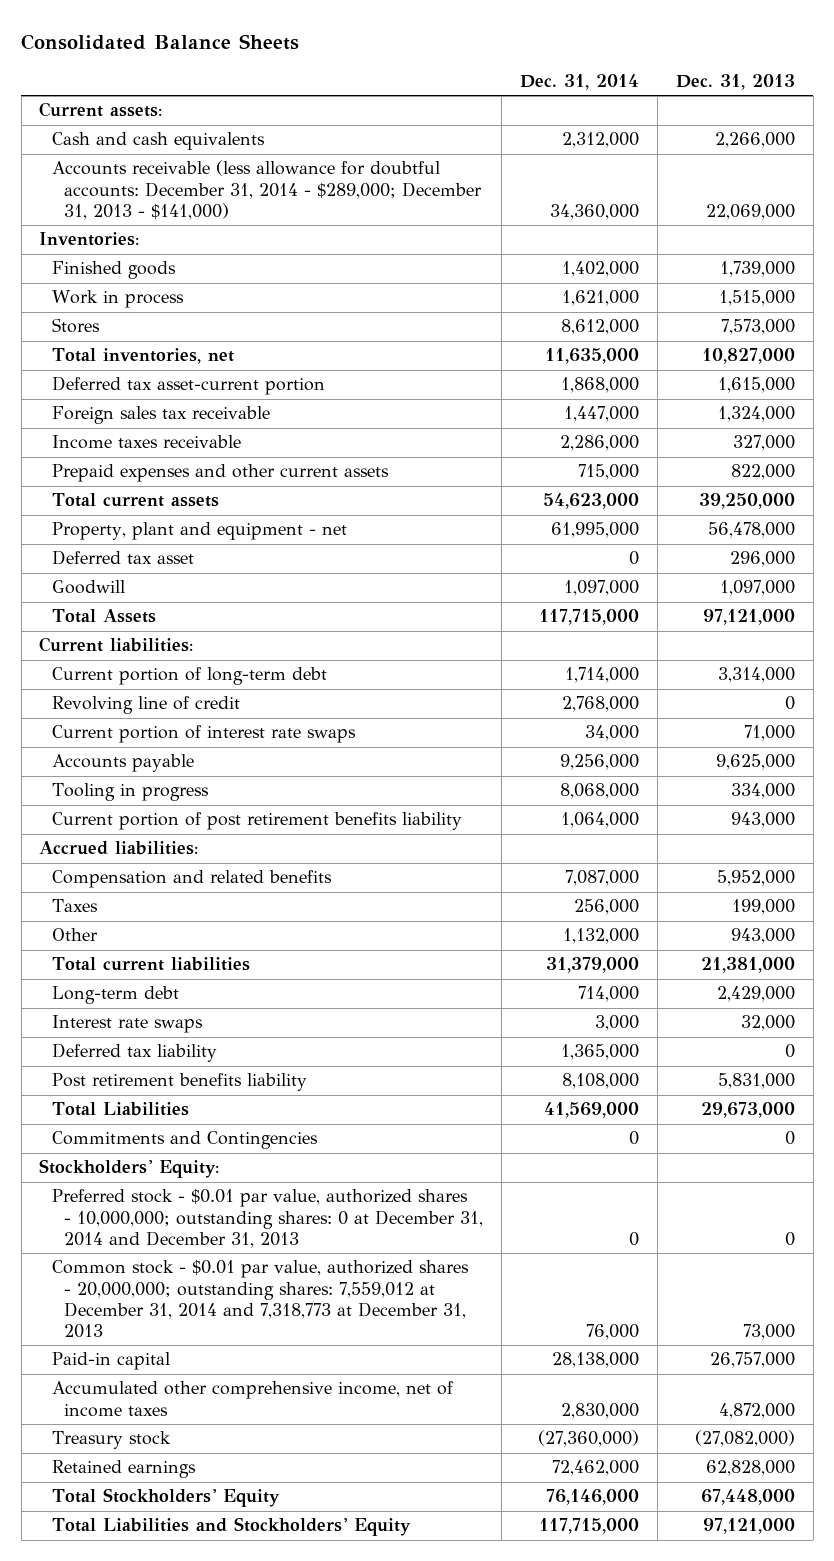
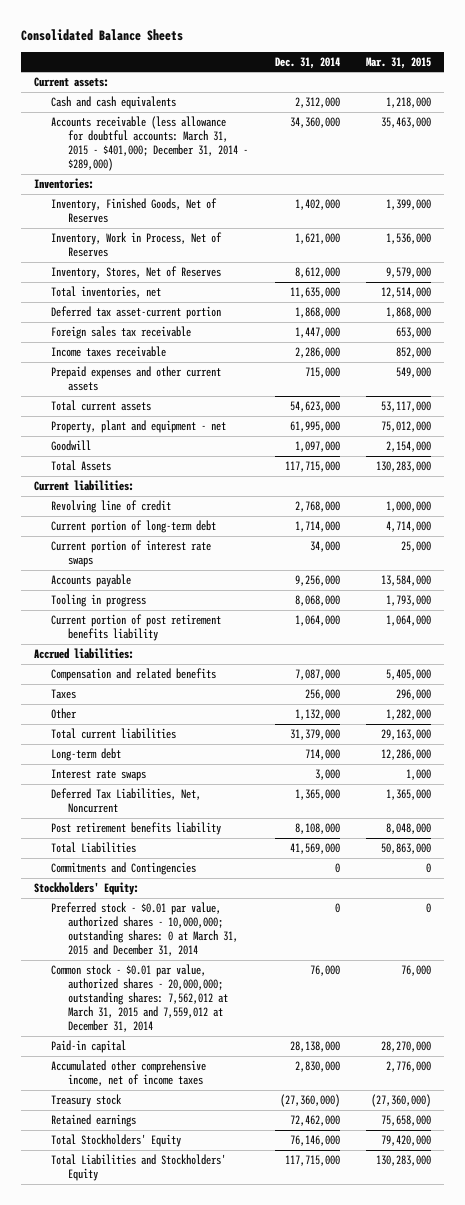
[675,73,795,90] Dec. 31, 2013 -> none
none -> [365,56,431,69] Mar. 31, 2015
[51,160,483,220] Accounts receivable (less allowance for doubtful accounts: December 31, 2014 - $289,000; December 31, 2013 - $141,000) -> [51,115,249,172] Accounts receivable (less allowance for doubtful accounts: March 31, 2015 - $401,000; December 31, 2014 - $289,000)
[51,261,176,280] Finished goods -> [51,197,218,224] Inventory, Finished Goods, Net of Reserves
[51,290,184,309] Work in process -> [51,231,223,258] Inventory, Work in Process, Net of Reserves
[51,318,100,334] Stores -> [51,265,222,279] Inventory, Stores, Net of Reserves
[51,550,194,566] Deferred tax asset -> none
[51,667,327,686] Current portion of long-term debt -> [51,519,217,533] Current portion of long-term debt
[51,1043,217,1063] Deferred tax liability -> [51,787,202,814] Deferred Tax Liabilities, Net, Noncurrent
[51,1189,484,1248] Preferred stock - $0.01 par value, authorized shares - 10,000,000; outstanding shares: 0 at December 31, 2014 and December 31, 2013 -> [51,901,239,957] Preferred stock - $0.01 par value, authorized shares - 10,000,000; outstanding shares: 0 at March 31, 2015 and December 31, 2014
[51,1260,469,1338] Common stock - $0.01 par value, authorized shares - 20,000,000; outstanding shares: 7,559,012 at December 31, 2014 and 7,318,773 at December 31, 2013 -> [51,963,229,1033] Common stock - $0.01 par value, authorized shares - 20,000,000; outstanding shares: 7,562,012 at March 31, 2015 and 7,559,012 at December 31, 2014

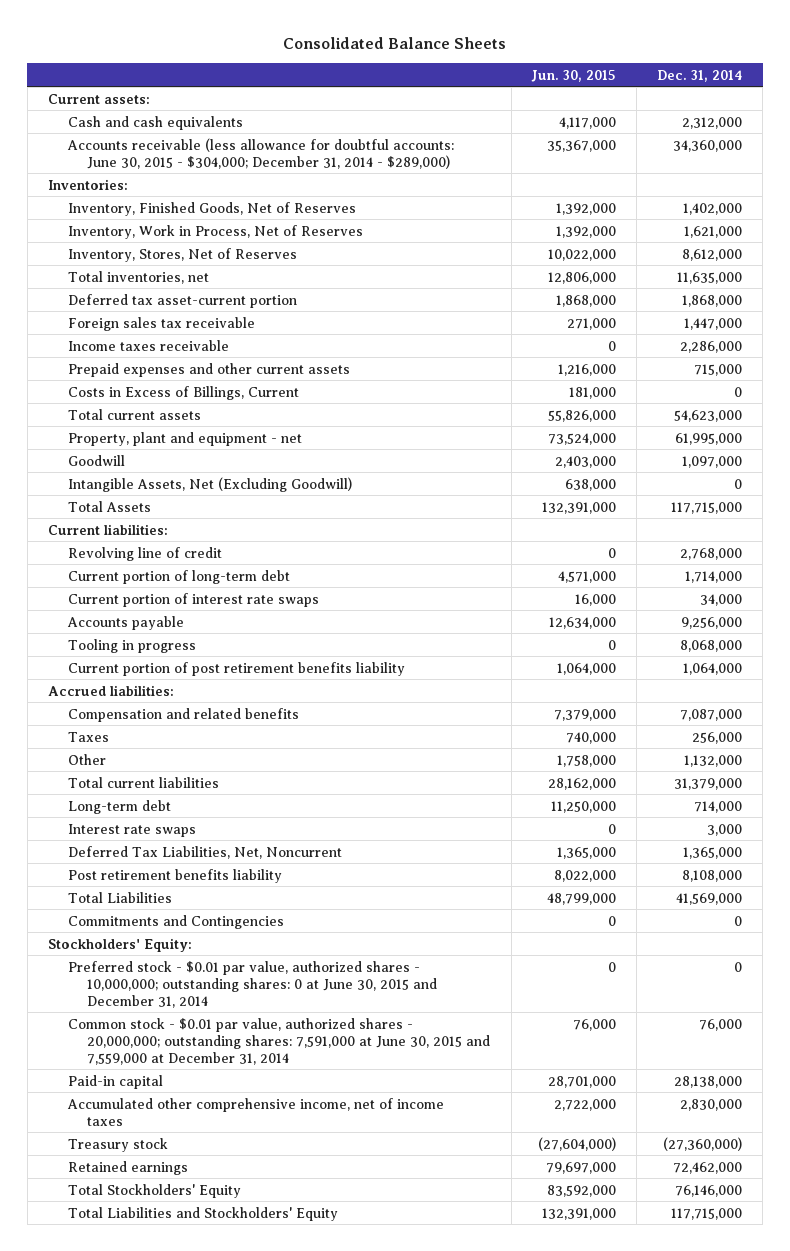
[365,56,431,69] Mar. 31, 2015 -> none
none -> [530,69,616,82] Jun. 30, 2015
[51,115,249,172] Accounts receivable (less allowance for doubtful accounts: March 31, 2015 - $401,000; December 31, 2014 - $289,000) -> [66,137,454,169] Accounts receivable (less allowance for doubtful accounts: June 30, 2015 - $304,000; December 31, 2014 - $289,000)
none -> [67,385,299,400] Costs in Excess of Billings, Current
none -> [67,476,352,492] Intangible Assets, Net (Excluding Goodwill)
[51,901,239,957] Preferred stock - $0.01 par value, authorized shares - 10,000,000; outstanding shares: 0 at March 31, 2015 and December 31, 2014 -> [67,960,438,1008] Preferred stock - $0.01 par value, authorized shares - 10,000,000; outstanding shares: 0 at June 30, 2015 and December 31, 2014
[51,963,229,1033] Common stock - $0.01 par value, authorized shares - 20,000,000; outstanding shares: 7,562,012 at March 31, 2015 and 7,559,012 at December 31, 2014 -> [67,1017,491,1065] Common stock - $0.01 par value, authorized shares - 20,000,000; outstanding shares: 7,591,000 at June 30, 2015 and 7,559,000 at December 31, 2014

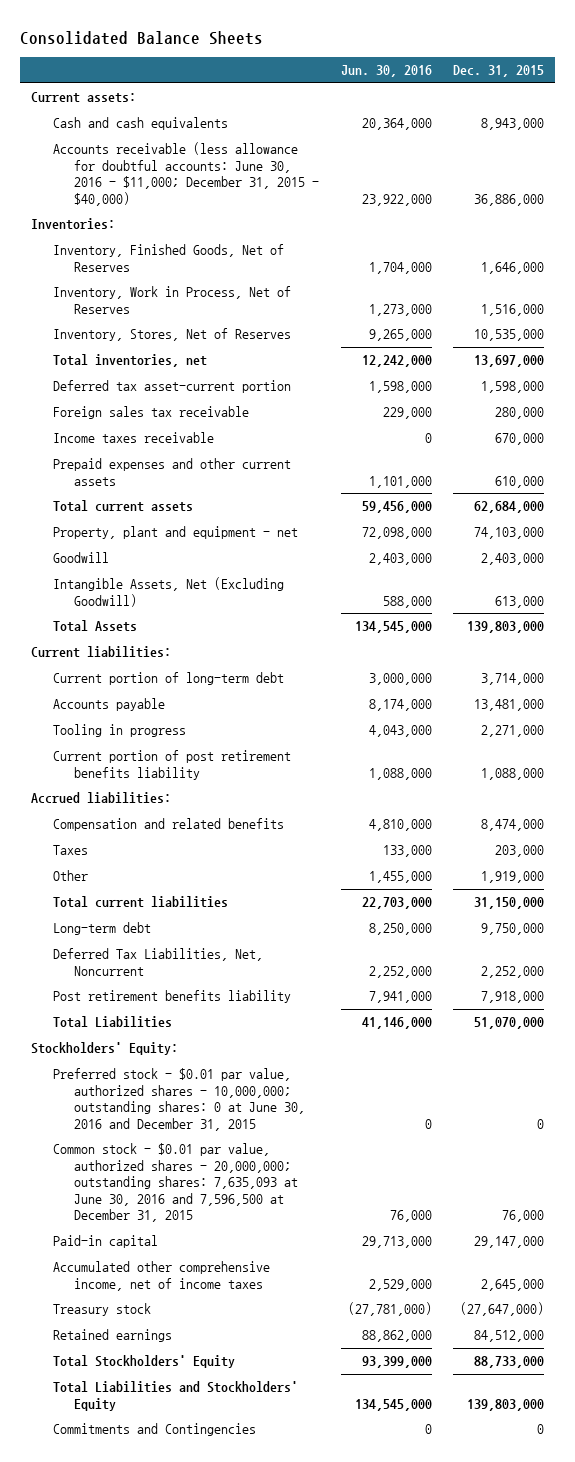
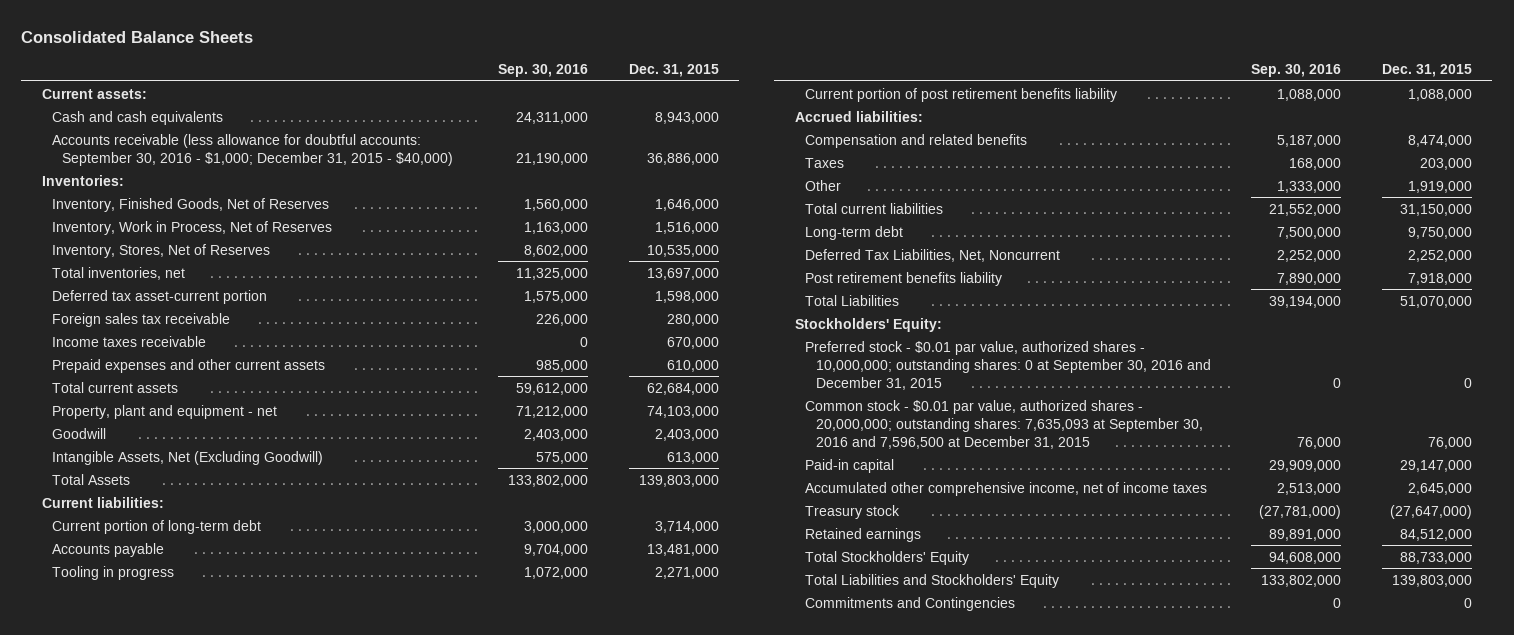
[340,65,432,78] Jun. 30, 2016 -> none
none -> [498,63,589,77] Sep. 30, 2016
[52,142,320,206] Accounts receivable (less allowance for doubtful accounts: June 30, 2016 - $11,000; December 31, 2015 - $40,000) -> [52,133,454,166] Accounts receivable (less allowance for doubtful accounts: September 30, 2016 - $1,000; December 31, 2015 - $40,000)
[52,1068,306,1131] Preferred stock - $0.01 par value, authorized shares - 10,000,000; outstanding shares: 0 at June 30, 2016 and December 31, 2015 -> [805,340,1211,390] Preferred stock - $0.01 par value, authorized shares - 10,000,000; outstanding shares: 0 at September 30, 2016 and December 31, 2015
[52,1143,299,1223] Common stock - $0.01 par value, authorized shares - 20,000,000; outstanding shares: 7,635,093 at June 30, 2016 and 7,596,500 at December 31, 2015 -> [805,399,1203,449] Common stock - $0.01 par value, authorized shares - 20,000,000; outstanding shares: 7,635,093 at September 30, 2016 and 7,596,500 at December 31, 2015

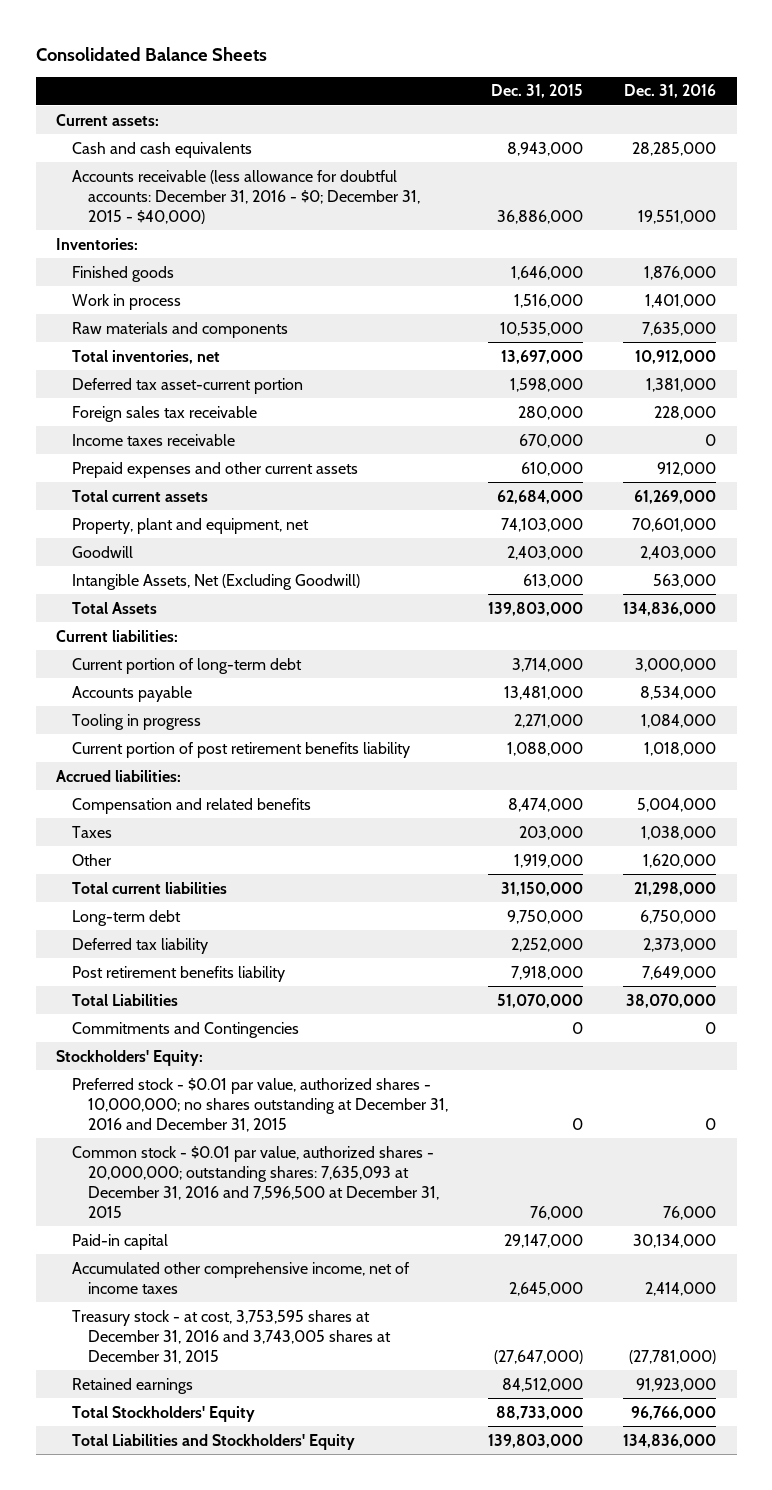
[498,63,589,77] Sep. 30, 2016 -> none
none -> [624,84,717,99] Dec. 31, 2016
[52,133,454,166] Accounts receivable (less allowance for doubtful accounts: September 30, 2016 - $1,000; December 31, 2015 - $40,000) -> [71,169,420,224] Accounts receivable (less allowance for doubtful accounts: December 31, 2016 - $0; December 31, 2015 - $40,000)
[52,197,330,212] Inventory, Finished Goods, Net of Reserves -> [71,265,174,282] Finished goods
[52,220,333,235] Inventory, Work in Process, Net of Reserves -> [71,293,181,310] Work in process
[52,243,271,258] Inventory, Stores, Net of Reserves -> [71,321,288,338] Raw materials and components
[52,404,278,419] Property, plant and equipment - net -> [71,517,309,534] Property, plant and equipment, net
[805,248,1061,262] Deferred Tax Liabilities, Net, Noncurrent -> [71,937,208,954] Deferred tax liability
[805,596,1016,611] Commitments and Contingencies -> [71,1021,299,1038] Commitments and Contingencies
[805,340,1211,390] Preferred stock - $0.01 par value, authorized shares - 10,000,000; outstanding shares: 0 at September 30, 2016 and December 31, 2015 -> [71,1077,448,1132] Preferred stock - $0.01 par value, authorized shares - 10,000,000; no shares outstanding at December 31, 2016 and December 31, 2015
[805,399,1203,449] Common stock - $0.01 par value, authorized shares - 20,000,000; outstanding shares: 7,635,093 at September 30, 2016 and 7,596,500 at December 31, 2015 -> [71,1145,439,1218] Common stock - $0.01 par value, authorized shares - 20,000,000; outstanding shares: 7,635,093 at December 31, 2016 and 7,596,500 at December 31, 2015
[805,504,901,519] Treasury stock -> [71,1309,391,1364] Treasury stock - at cost, 3,753,595 shares at December 31, 2016 and 3,743,005 shares at December 31, 2015

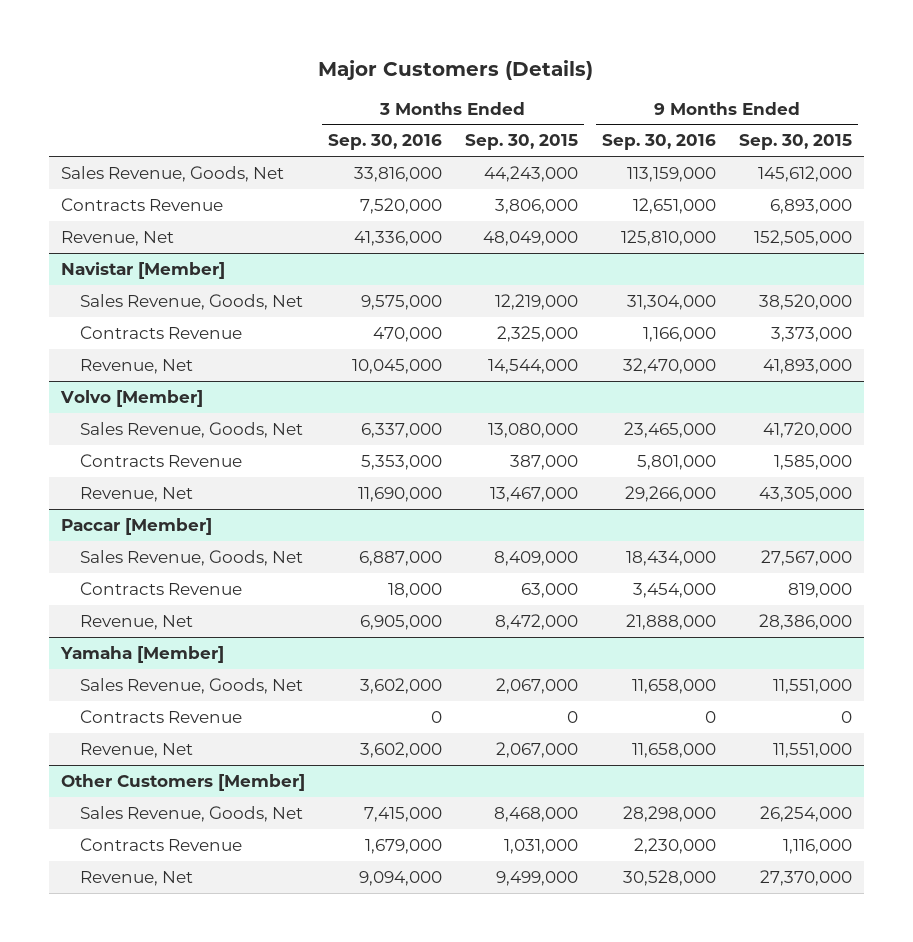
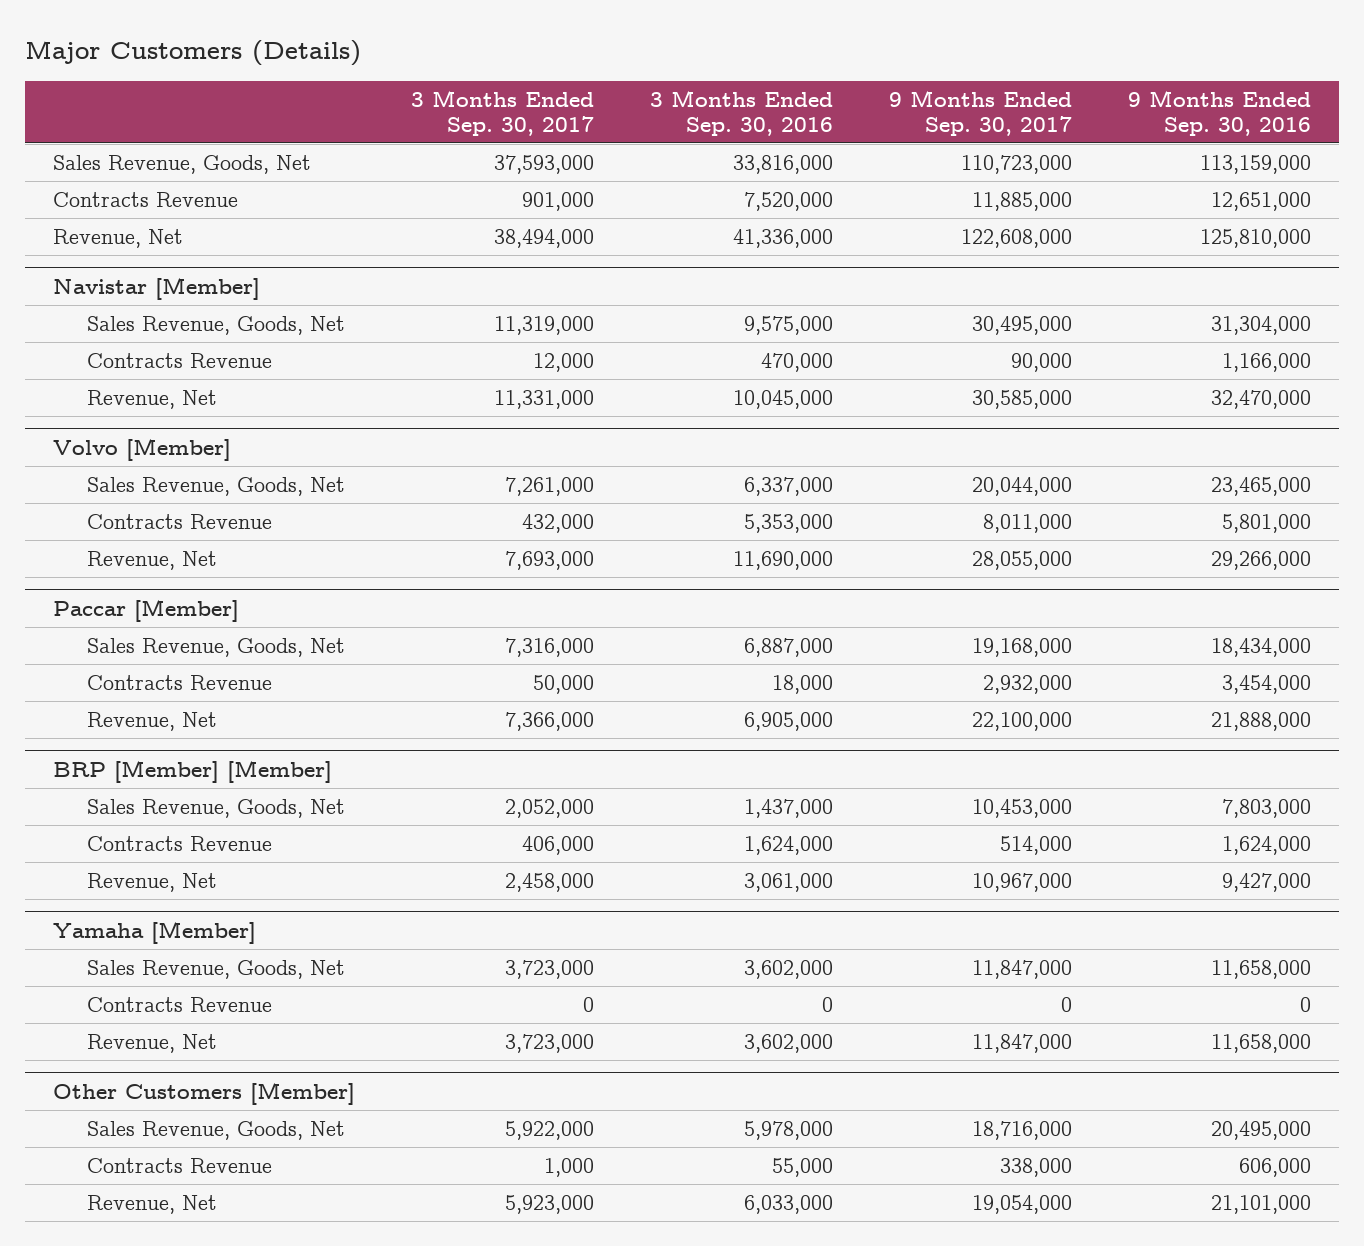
[465,134,579,151] Sep. 30, 2015 -> none
[739,134,853,151] Sep. 30, 2015 -> none
none -> [411,89,595,136] 3 Months Ended Sep. 30, 2017
none -> [889,89,1073,136] 9 Months Ended Sep. 30, 2017
none -> [53,759,333,783] BRP [Member] [Member]
none -> [87,798,346,818] Sales Revenue, Goods, Net
none -> [87,835,273,851] Contracts Revenue
none -> [87,872,218,892] Revenue, Net
[364,806,443,822] 7,415,000 -> [744,1120,834,1140] 5,978,000
[622,805,716,822] 28,298,000 -> [1210,1120,1311,1140] 20,495,000
[365,838,443,854] 1,679,000 -> [772,1157,834,1177] 55,000
[633,837,716,854] 2,230,000 -> [1238,1157,1311,1177] 606,000
[359,870,443,886] 9,094,000 -> [744,1194,834,1214] 6,033,000
[622,869,716,886] 30,528,000 -> [1210,1194,1311,1214] 21,101,000

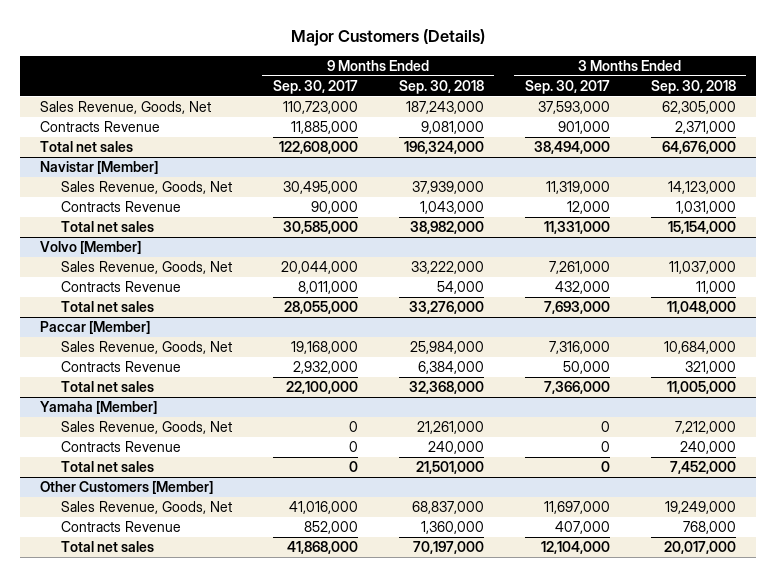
[650,89,834,136] 3 Months Ended Sep. 30, 2016 -> none
[1127,89,1311,136] 9 Months Ended Sep. 30, 2016 -> none
none -> [398,80,484,95] Sep. 30, 2018
none -> [650,80,736,95] Sep. 30, 2018
[53,228,184,248] Revenue, Net -> [40,141,134,153] Total net sales
[87,389,218,409] Revenue, Net -> [60,221,154,233] Total net sales
[87,550,218,570] Revenue, Net -> [60,301,154,313] Total net sales
[53,759,333,783] BRP [Member] [Member] -> none
[87,798,346,818] Sales Revenue, Goods, Net -> none
[87,835,273,851] Contracts Revenue -> none
[87,872,218,892] Revenue, Net -> none
[87,711,218,731] Revenue, Net -> [60,381,154,393] Total net sales
[505,959,595,979] 3,723,000 -> [600,421,610,433] 0
[972,959,1073,979] 11,847,000 -> [348,421,358,433] 0
[87,1033,218,1053] Revenue, Net -> [60,461,154,473] Total net sales
[505,1033,595,1053] 3,723,000 -> [600,461,610,473] 0
[972,1033,1073,1053] 11,847,000 -> [348,461,358,473] 0
[505,1120,595,1140] 5,922,000 -> [543,501,610,515] 11,697,000
[972,1120,1073,1140] 18,716,000 -> [288,501,358,515] 41,016,000
[544,1157,595,1177] 1,000 -> [554,521,610,535] 407,000
[1000,1157,1073,1177] 338,000 -> [303,521,358,535] 852,000
[87,1194,218,1214] Revenue, Net -> [60,541,154,553] Total net sales
[505,1194,595,1214] 5,923,000 -> [540,541,610,555] 12,104,000
[972,1194,1073,1214] 19,054,000 -> [286,541,358,555] 41,868,000

